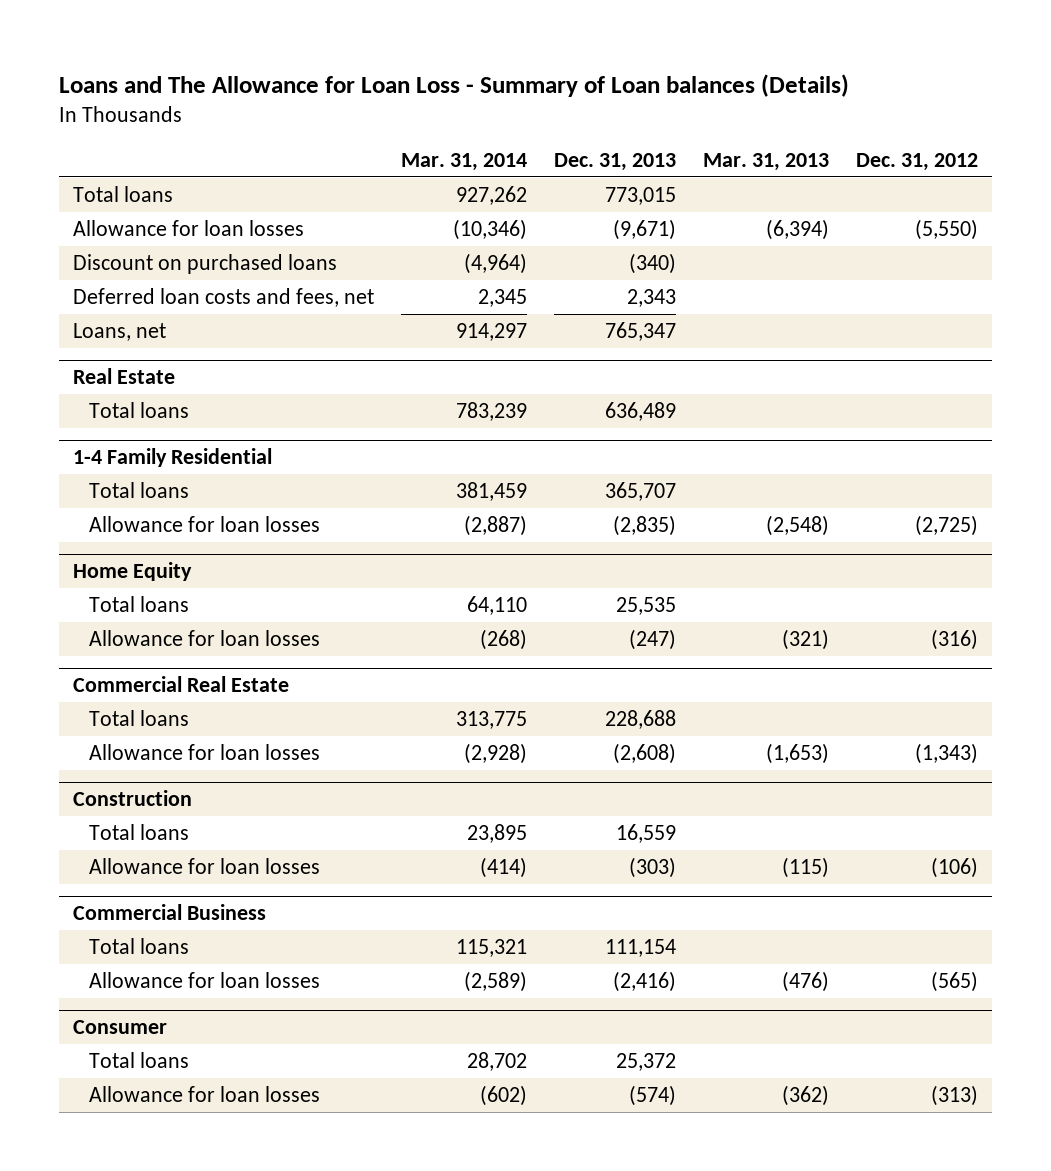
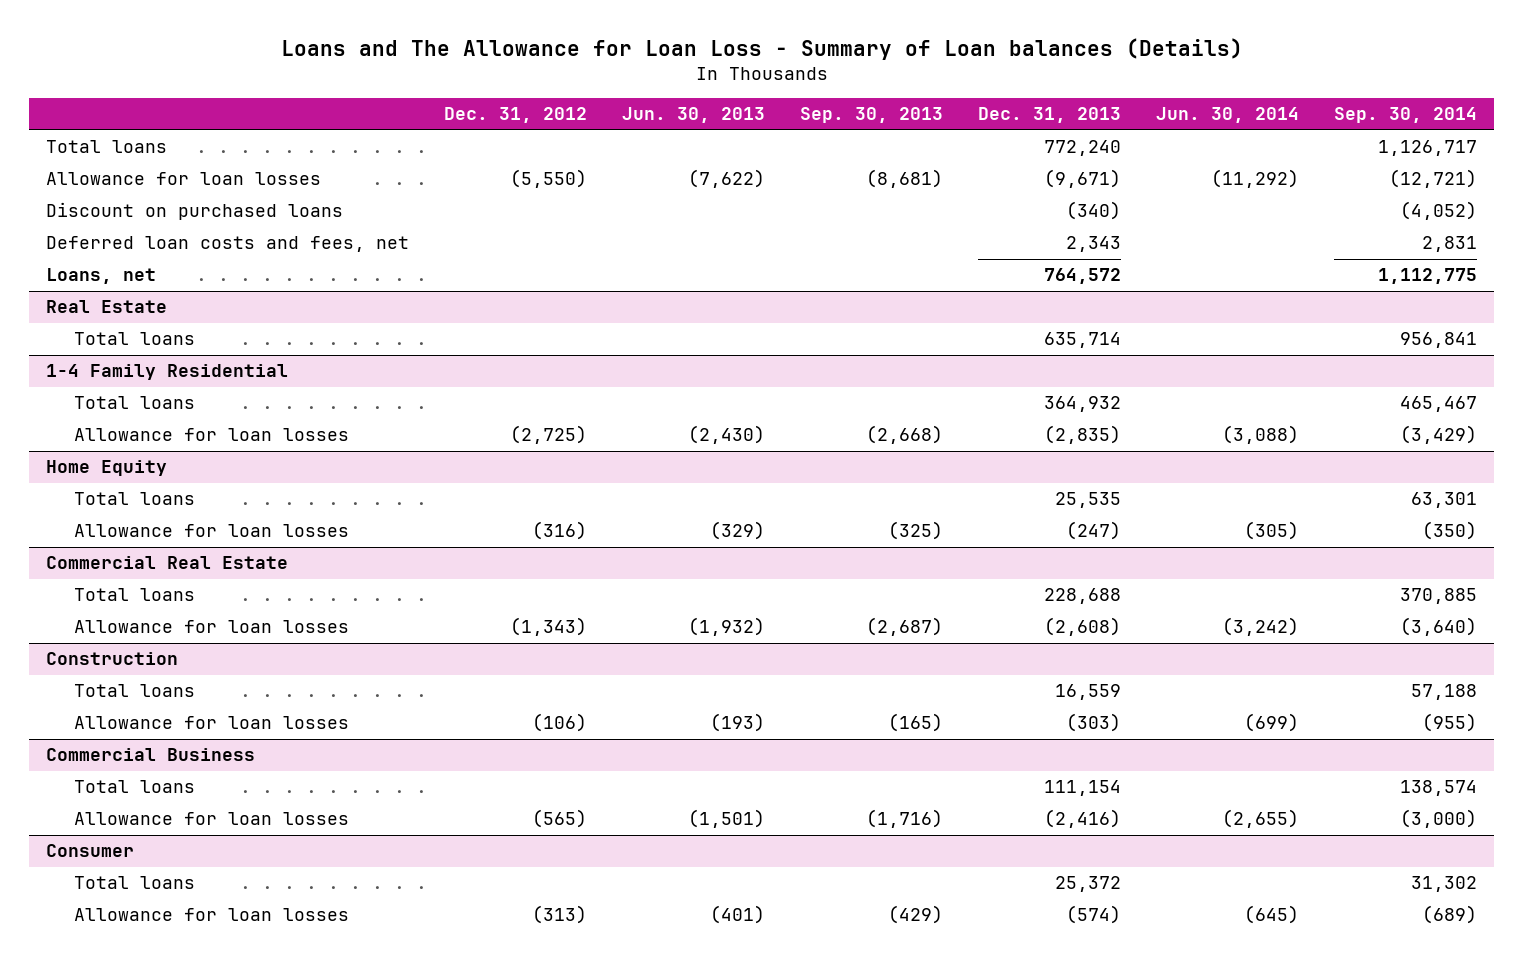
[401,152,528,171] Mar. 31, 2014 -> none
[703,152,830,171] Mar. 31, 2013 -> none
none -> [622,107,766,124] Jun. 30, 2013
none -> [800,107,944,124] Sep. 30, 2013
none -> [1155,107,1299,124] Jun. 30, 2014
none -> [1333,107,1477,124] Sep. 30, 2014
[605,186,677,205] 773,015 -> [1043,140,1121,157] 772,240
[605,321,677,341] 765,347 -> [1043,268,1121,285] 764,572
[605,401,677,421] 636,489 -> [1043,332,1121,349] 635,714
[605,481,677,501] 365,707 -> [1043,396,1121,413] 364,932

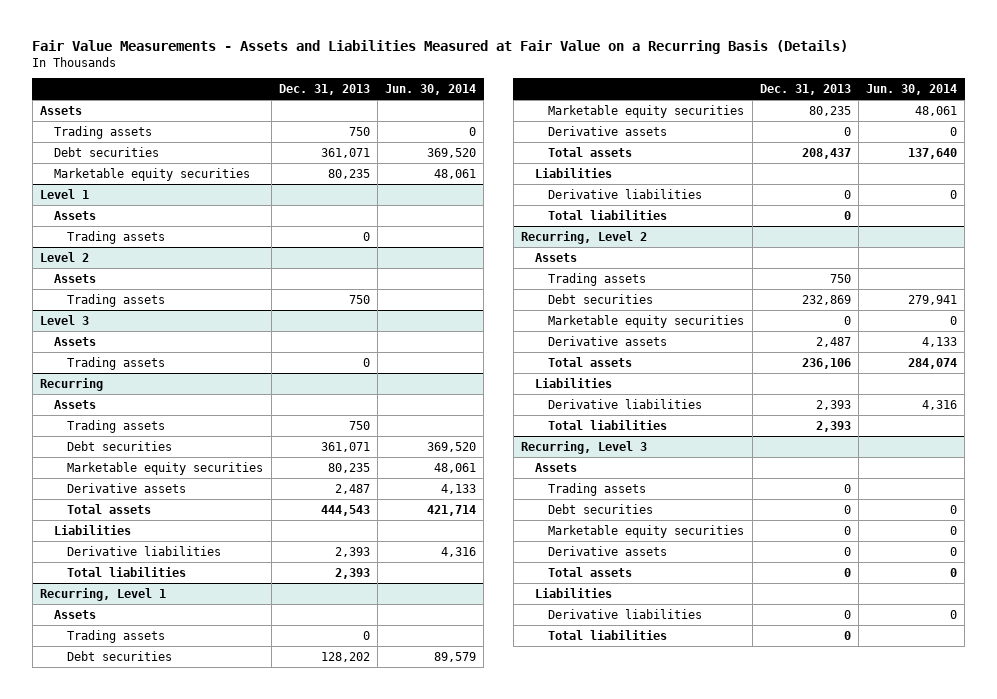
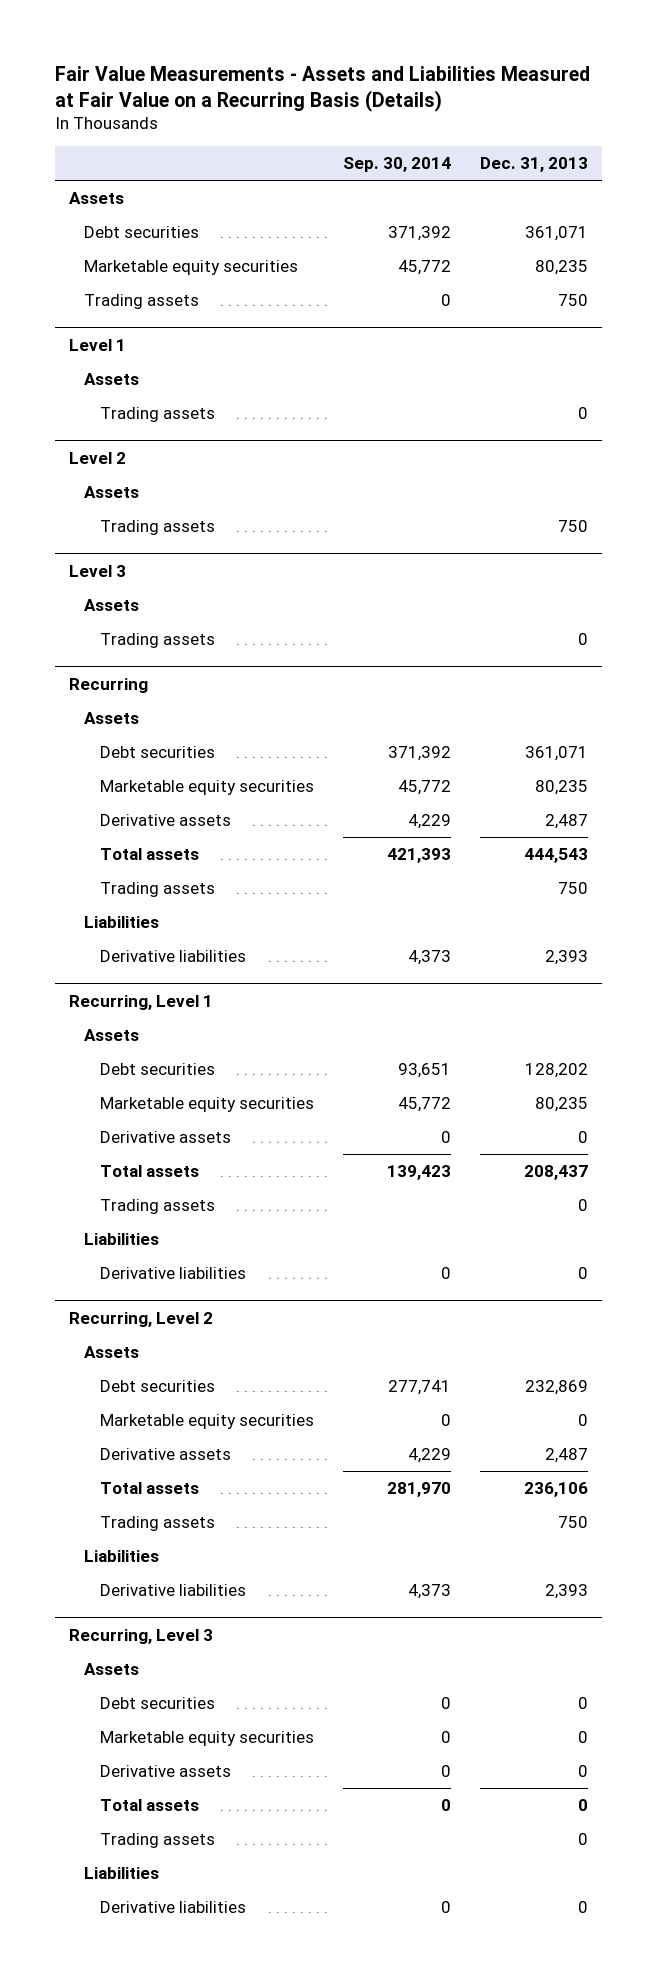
[385,84,477,96] Jun. 30, 2014 -> none
none -> [342,157,451,173] Sep. 30, 2014
[53,125,152,139] Trading assets -> [84,294,200,310] Trading assets
[67,419,166,433] Trading assets -> [99,882,215,898] Trading assets
[67,566,187,577] Total liabilities -> none
[67,629,166,643] Trading assets -> [99,1199,215,1215] Trading assets
[548,209,668,220] Total liabilities -> none
[548,272,647,286] Trading assets -> [99,1516,215,1532] Trading assets
[548,419,668,430] Total liabilities -> none
[548,482,647,496] Trading assets -> [99,1833,215,1849] Trading assets
[548,629,668,640] Total liabilities -> none

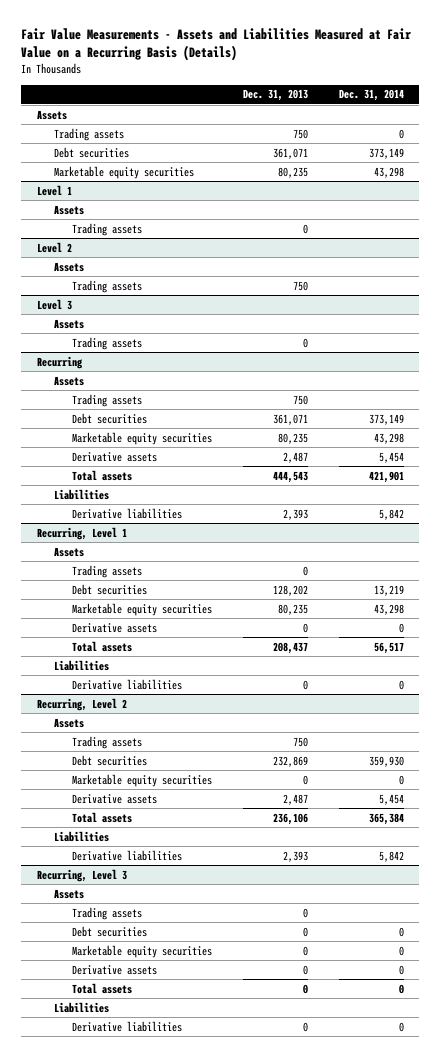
[342,157,451,173] Sep. 30, 2014 -> none
none -> [338,89,404,102] Dec. 31, 2014
[84,294,200,310] Trading assets -> [54,127,125,141] Trading assets
[99,882,215,898] Trading assets -> [72,393,143,407] Trading assets
[99,1199,215,1215] Trading assets -> [72,564,143,578] Trading assets
[99,1516,215,1532] Trading assets -> [72,735,143,749] Trading assets
[99,1833,215,1849] Trading assets -> [72,906,143,920] Trading assets

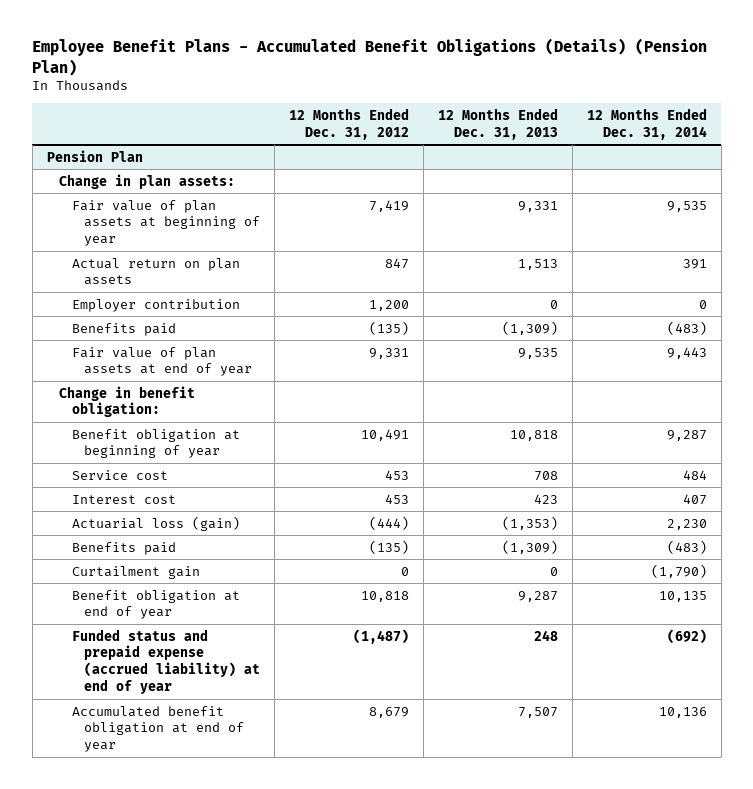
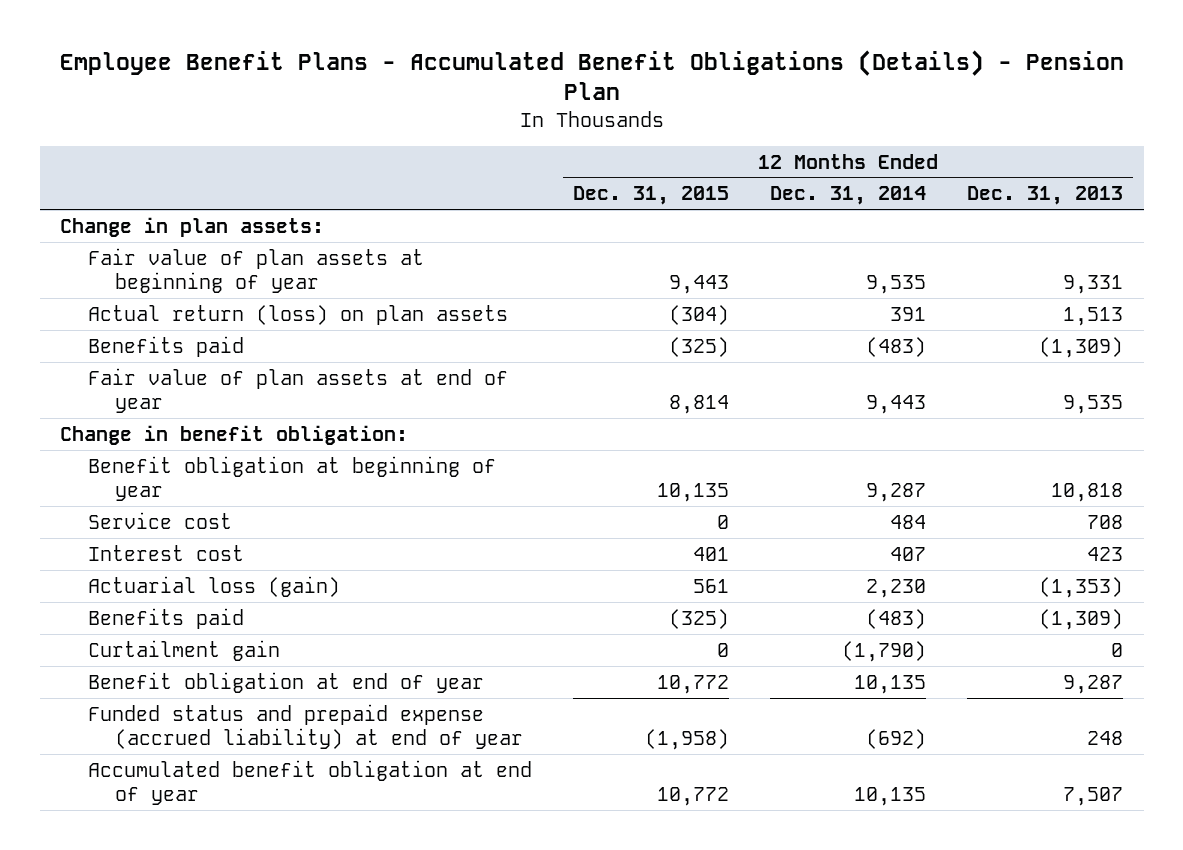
[32,38,708,76] Employee Benefit Plans - Accumulated Benefit Obligations (Details) (Pension Plan) -> [59,50,1124,101] Employee Benefit Plans - Accumulated Benefit Obligations (Details) - Pension Plan
[288,107,409,140] 12 Months Ended Dec. 31, 2012 -> none
none -> [572,186,729,206] Dec. 31, 2015
[46,149,143,162] Pension Plan -> none
[71,298,240,312] Employer contribution -> none
[71,257,240,286] Actual return on plan assets -> [87,304,508,325] Actual return (loss) on plan assets
[658,706,707,718] 10,136 -> [854,786,927,806] 10,135

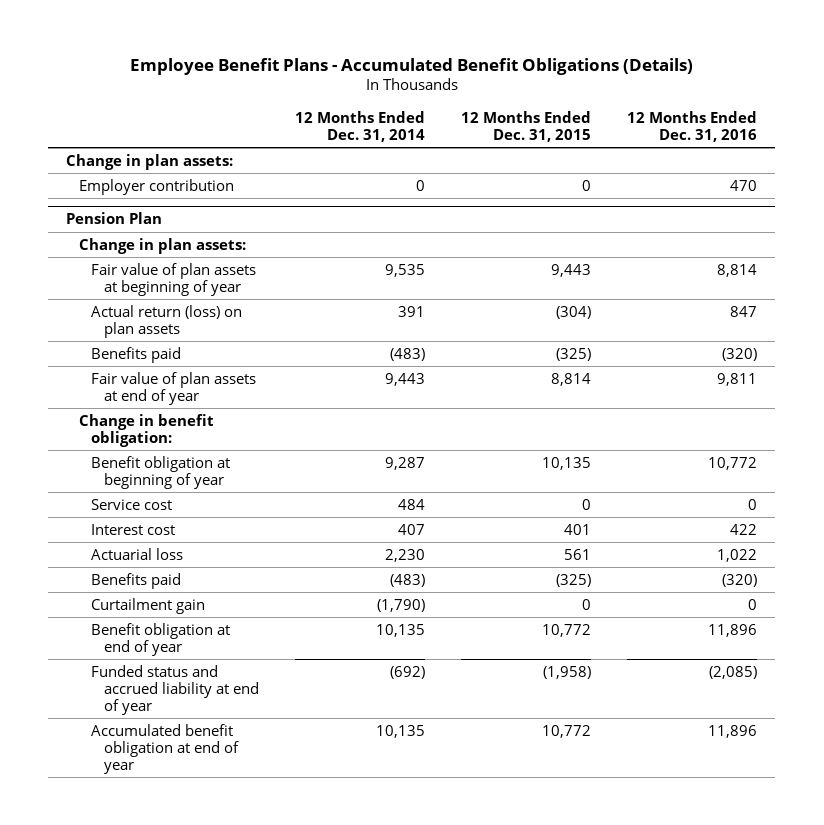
[59,50,1124,101] Employee Benefit Plans - Accumulated Benefit Obligations (Details) - Pension Plan -> [129,57,693,75] Employee Benefit Plans - Accumulated Benefit Obligations (Details)
[967,186,1124,206] Dec. 31, 2013 -> none
none -> [627,110,758,142] 12 Months Ended Dec. 31, 2016
none -> [78,178,234,195] Employer contribution
none -> [66,212,163,225] Pension Plan
none -> [78,237,246,254] Change in plan assets:
[87,575,340,597] Actuarial loss (gain) -> [91,547,184,560] Actuarial loss
[87,703,524,749] Funded status and prepaid expense (accrued liability) at end of year -> [91,664,260,715] Funded status and accrued liability at end of year

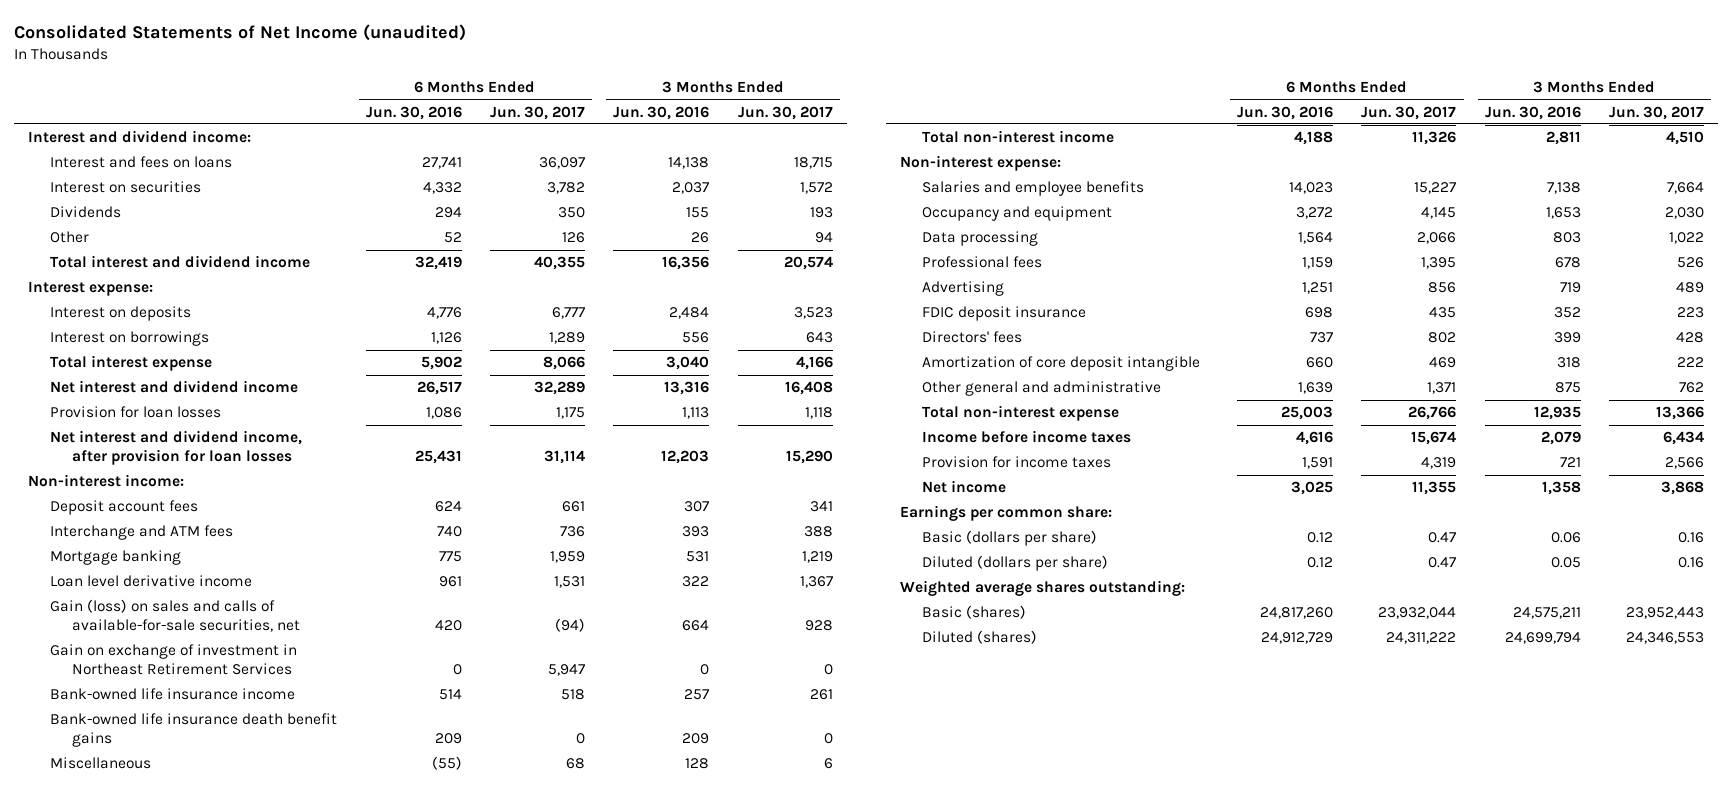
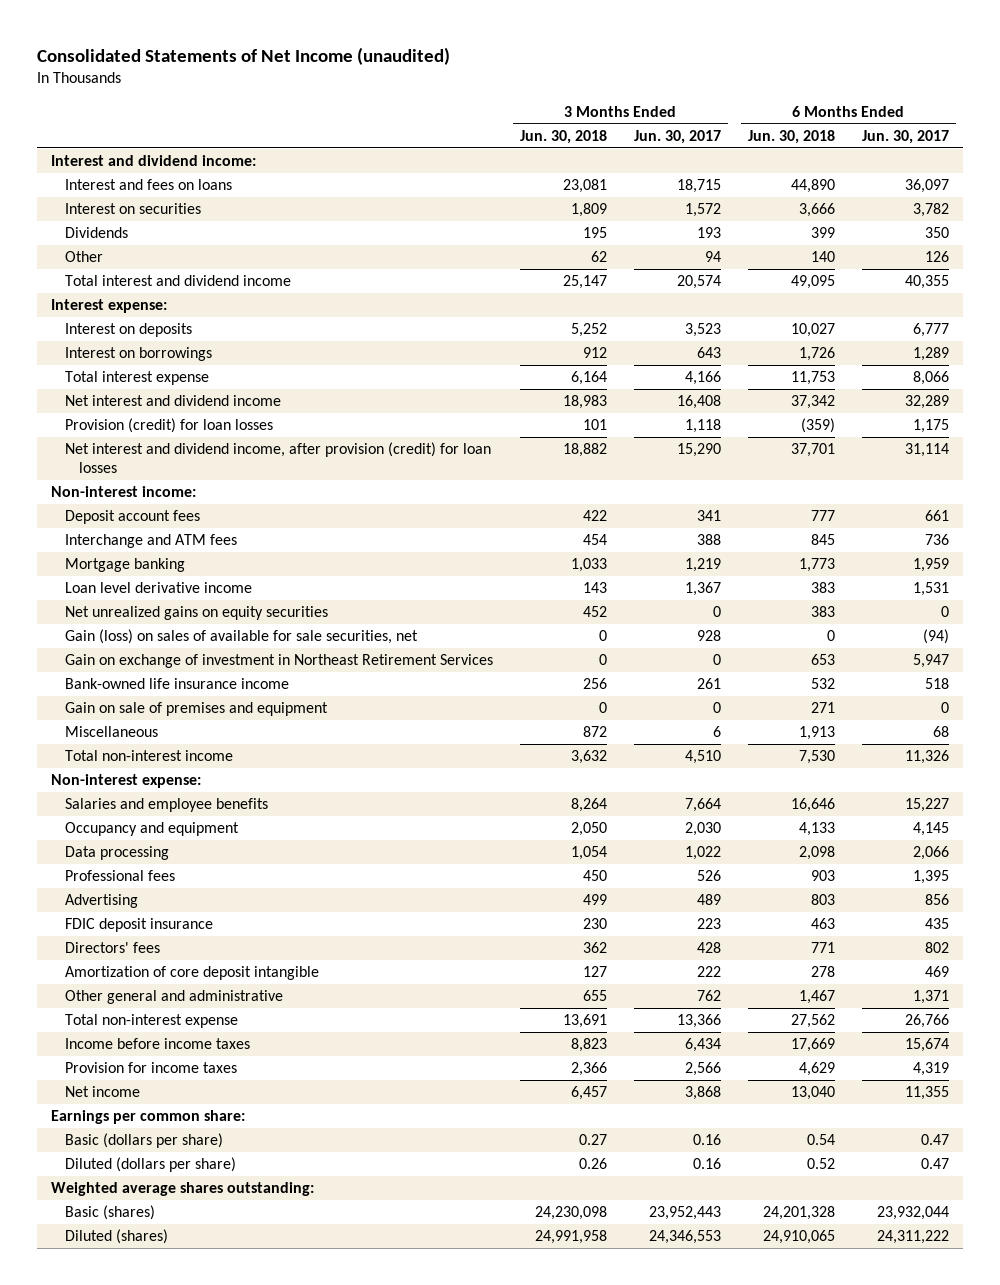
[365,105,462,120] Jun. 30, 2016 -> none
[613,105,710,120] Jun. 30, 2016 -> none
none -> [519,129,607,144] Jun. 30, 2018
none -> [747,129,835,144] Jun. 30, 2018
[50,406,222,419] Provision for loan losses -> [64,418,273,434] Provision (credit) for loan losses
[50,430,303,466] Net interest and dividend income, after provision for loan losses -> [64,442,491,473] Net interest and dividend income, after provision (credit) for loan losses
none -> [64,606,328,621] Net unrealized gains on equity securities
[50,599,301,633] Gain (loss) on sales and calls of available-for-sale securities, net -> [64,629,418,645] Gain (loss) on sales of available for sale securities, net
[50,713,338,748] Bank-owned life insurance death benefit gains -> [64,702,328,717] Gain on sale of premises and equipment

